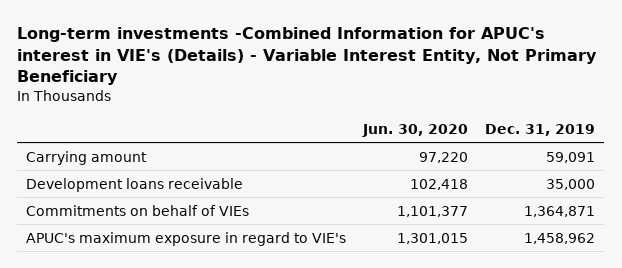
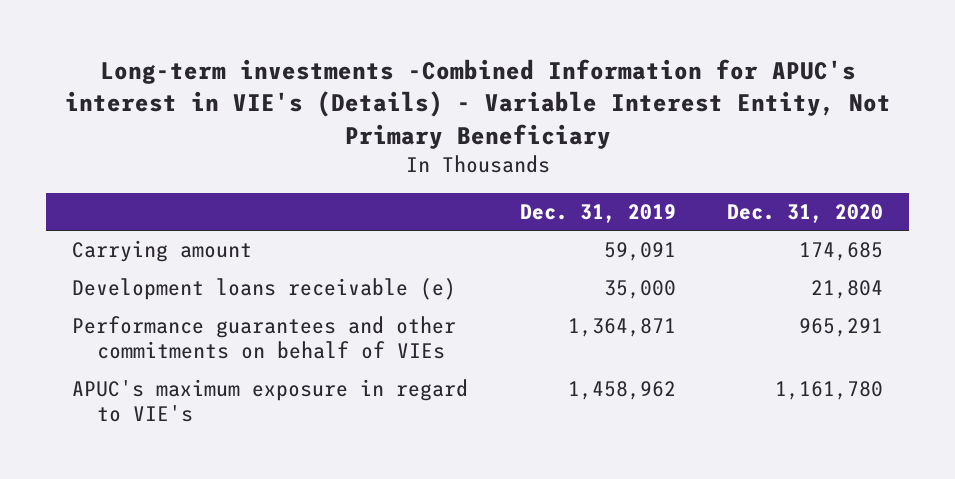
[362,123,469,137] Jun. 30, 2020 -> none
none -> [727,203,884,223] Dec. 31, 2020
[26,177,244,192] Development loans receivable -> [71,278,456,301] Development loans receivable (e)
[26,204,250,216] Commitments on behalf of VIEs -> [71,316,456,360] Performance guarantees and other commitments on behalf of VIEs

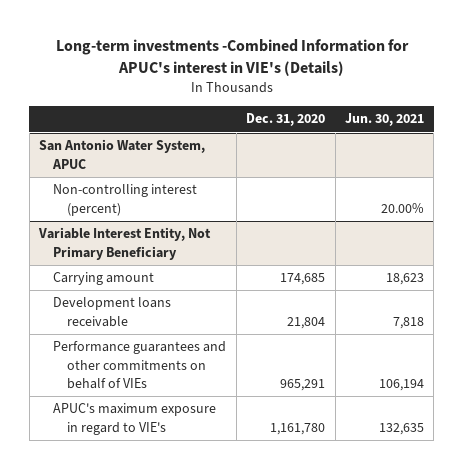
[64,58,891,149] Long-term investments -Combined Information for APUC's interest in VIE's (Details) - Variable Interest Entity, Not Primary Beneficiary -> [55,39,409,76] Long-term investments -Combined Information for APUC's interest in VIE's (Details)
[519,203,676,223] Dec. 31, 2019 -> none
none -> [344,113,424,127] Jun. 30, 2021
none -> [39,139,206,169] San Antonio Water System, APUC
none -> [53,184,198,216] Non-controlling interest (percent)
none -> [38,227,212,260] Variable Interest Entity, Not Primary Beneficiary
[71,278,456,301] Development loans receivable (e) -> [53,297,172,327] Development loans receivable

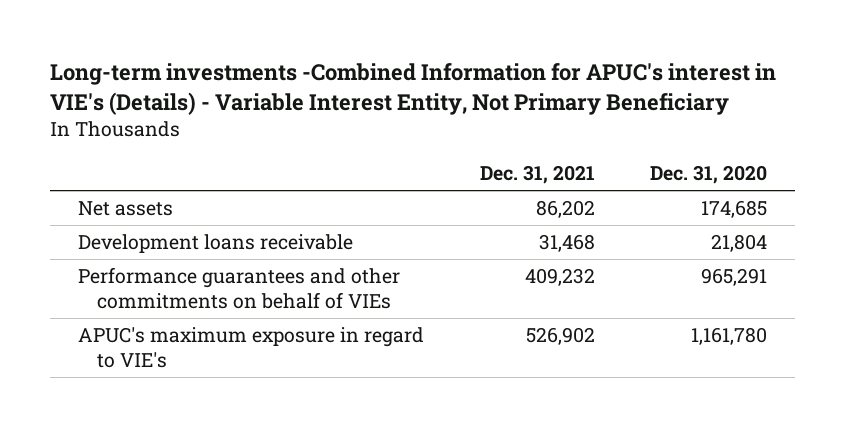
[55,39,409,76] Long-term investments -Combined Information for APUC's interest in VIE's (Details) -> [50,63,777,116] Long-term investments -Combined Information for APUC's interest in VIE's (Details) - Variable Interest Entity, Not Primary Beneficiary
[344,113,424,127] Jun. 30, 2021 -> none
none -> [479,164,595,184] Dec. 31, 2021
[39,139,206,169] San Antonio Water System, APUC -> none
[53,184,198,216] Non-controlling interest (percent) -> none
[38,227,212,260] Variable Interest Entity, Not Primary Beneficiary -> none
[53,272,155,286] Carrying amount -> [78,201,174,217] Net assets

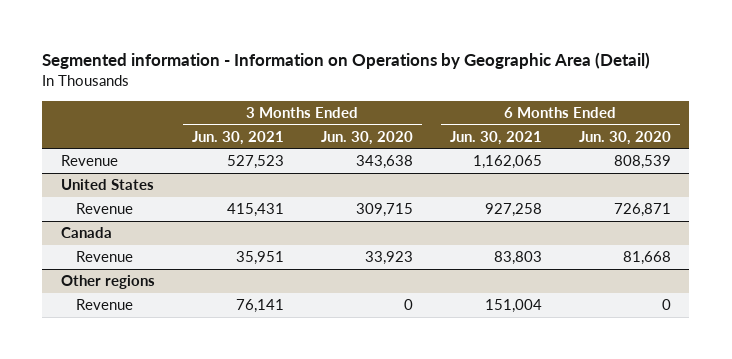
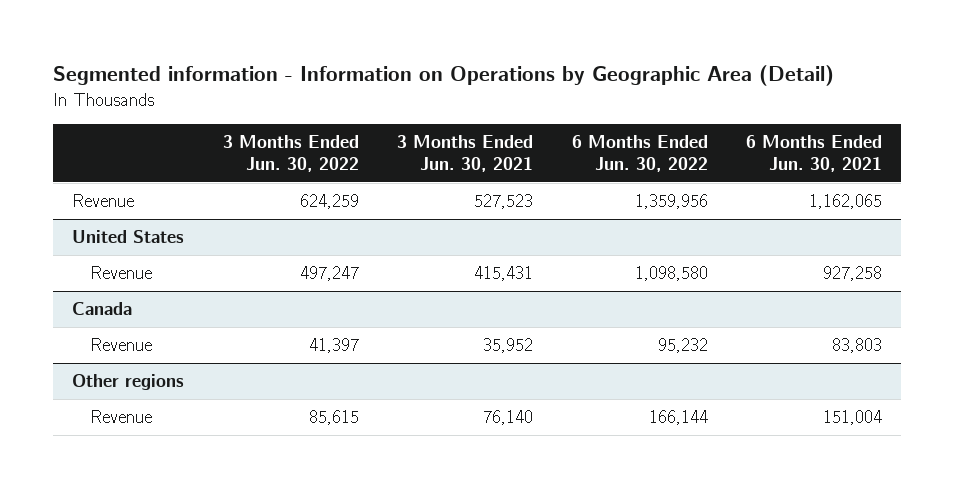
[320,130,413,145] Jun. 30, 2020 -> none
[578,130,671,145] Jun. 30, 2020 -> none
none -> [222,135,359,173] 3 Months Ended Jun. 30, 2022
none -> [571,135,708,173] 6 Months Ended Jun. 30, 2022
[235,251,284,266] 35,951 -> [483,338,534,354] 35,952
[235,299,284,314] 76,141 -> [483,410,534,426] 76,140

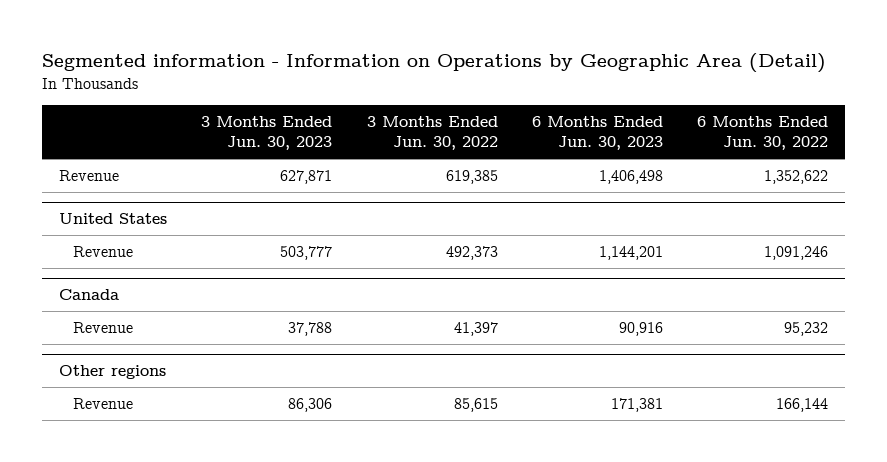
[397,135,534,173] 3 Months Ended Jun. 30, 2021 -> none
[746,135,883,173] 6 Months Ended Jun. 30, 2021 -> none
none -> [201,115,333,151] 3 Months Ended Jun. 30, 2023
none -> [531,115,663,151] 6 Months Ended Jun. 30, 2023
[299,194,359,210] 624,259 -> [445,169,498,184] 619,385
[634,194,708,210] 1,359,956 -> [763,169,828,184] 1,352,622
[299,266,359,282] 497,247 -> [445,245,498,260] 492,373
[634,266,708,282] 1,098,580 -> [763,245,828,260] 1,091,246

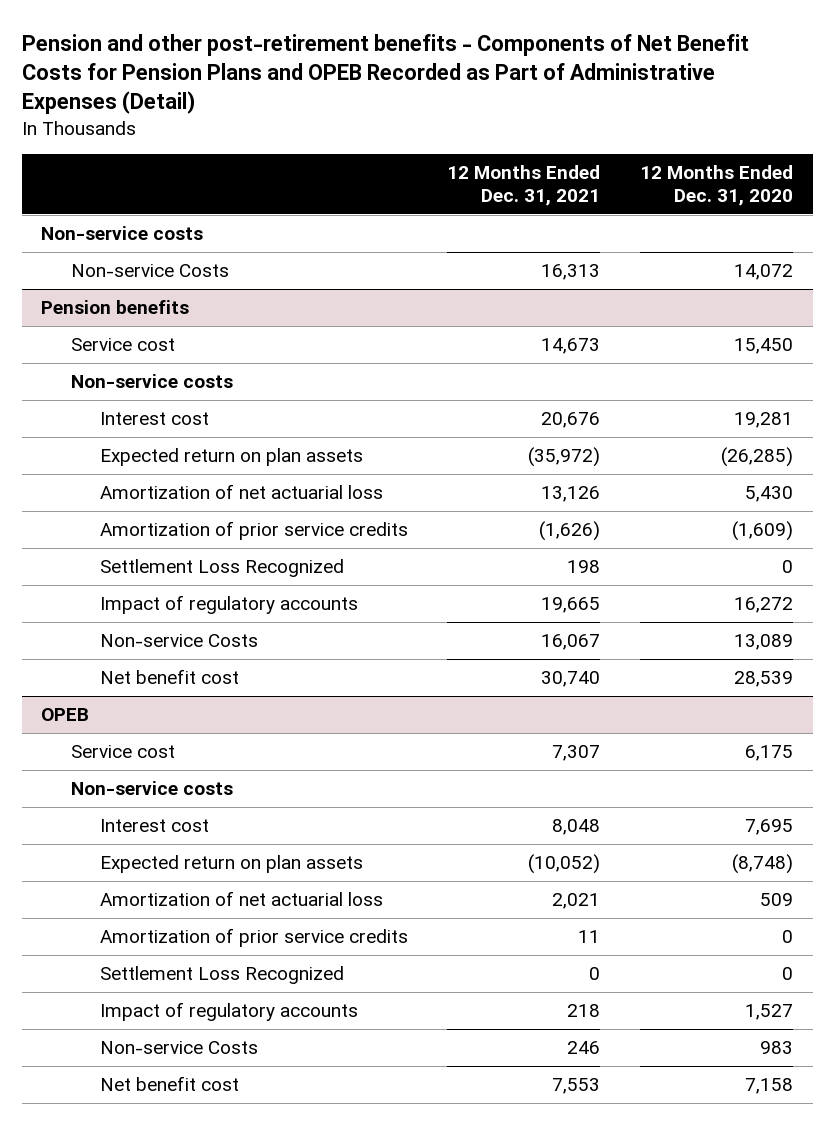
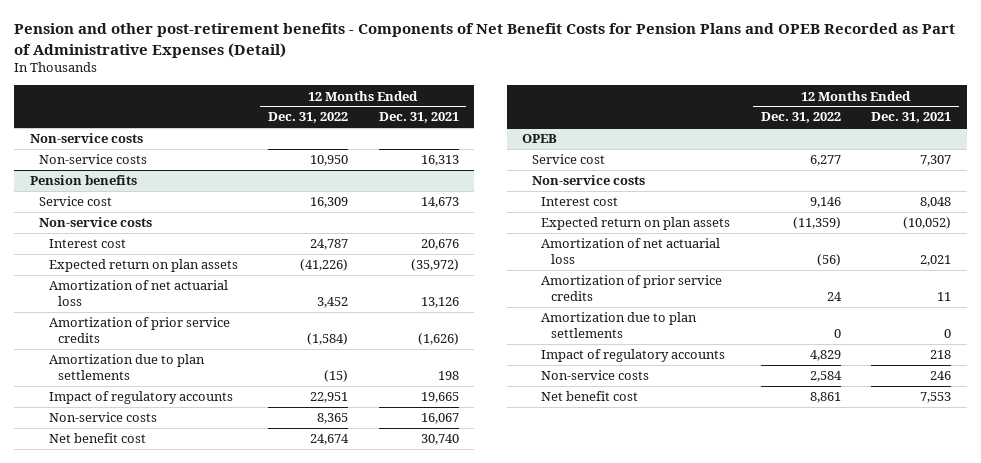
[639,164,793,207] 12 Months Ended Dec. 31, 2020 -> none
none -> [268,112,349,124] Dec. 31, 2022
[70,264,229,278] Non-service Costs -> [39,154,148,165] Non-service costs
[100,559,345,578] Settlement Loss Recognized -> [48,354,205,381] Amortization due to plan settlements
[100,634,259,648] Non-service Costs -> [48,412,157,423] Non-service costs
[100,966,345,985] Settlement Loss Recognized -> [541,312,698,339] Amortization due to plan settlements
[100,1041,259,1055] Non-service Costs -> [541,370,650,381] Non-service costs

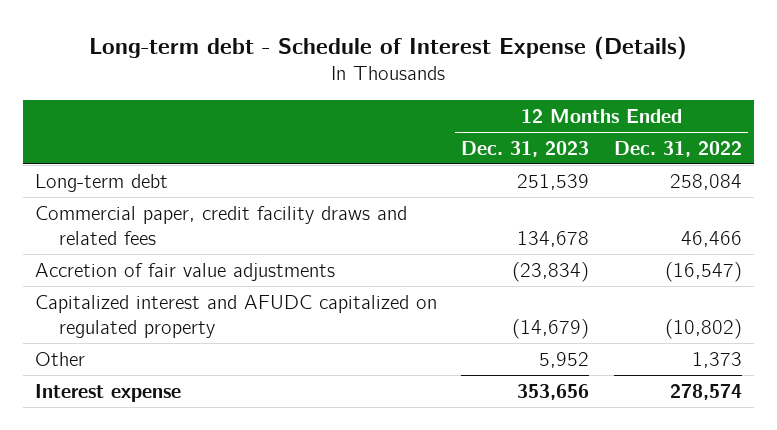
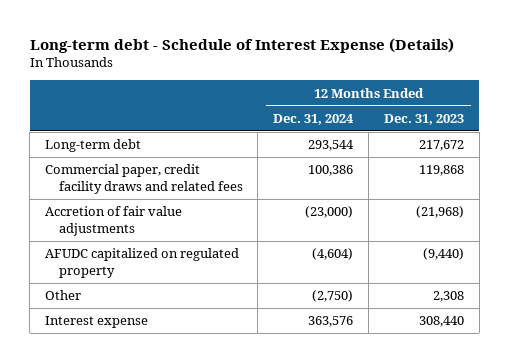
[613,140,742,157] Dec. 31, 2022 -> none
none -> [273,113,355,125] Dec. 31, 2024
[517,173,590,190] 251,539 -> [418,140,464,152] 217,672
[517,231,590,248] 134,678 -> [418,165,464,177] 119,868
[512,261,590,282] (23,834) -> [415,206,464,219] (21,968)
[35,294,438,339] Capitalized interest and AFUDC capitalized on regulated property -> [44,248,239,278] AFUDC capitalized on regulated property
[512,319,590,340] (14,679) -> [422,248,464,261] (9,440)
[539,351,590,368] 5,952 -> [432,291,464,303] 2,308
[517,383,590,400] 353,656 -> [418,316,464,328] 308,440

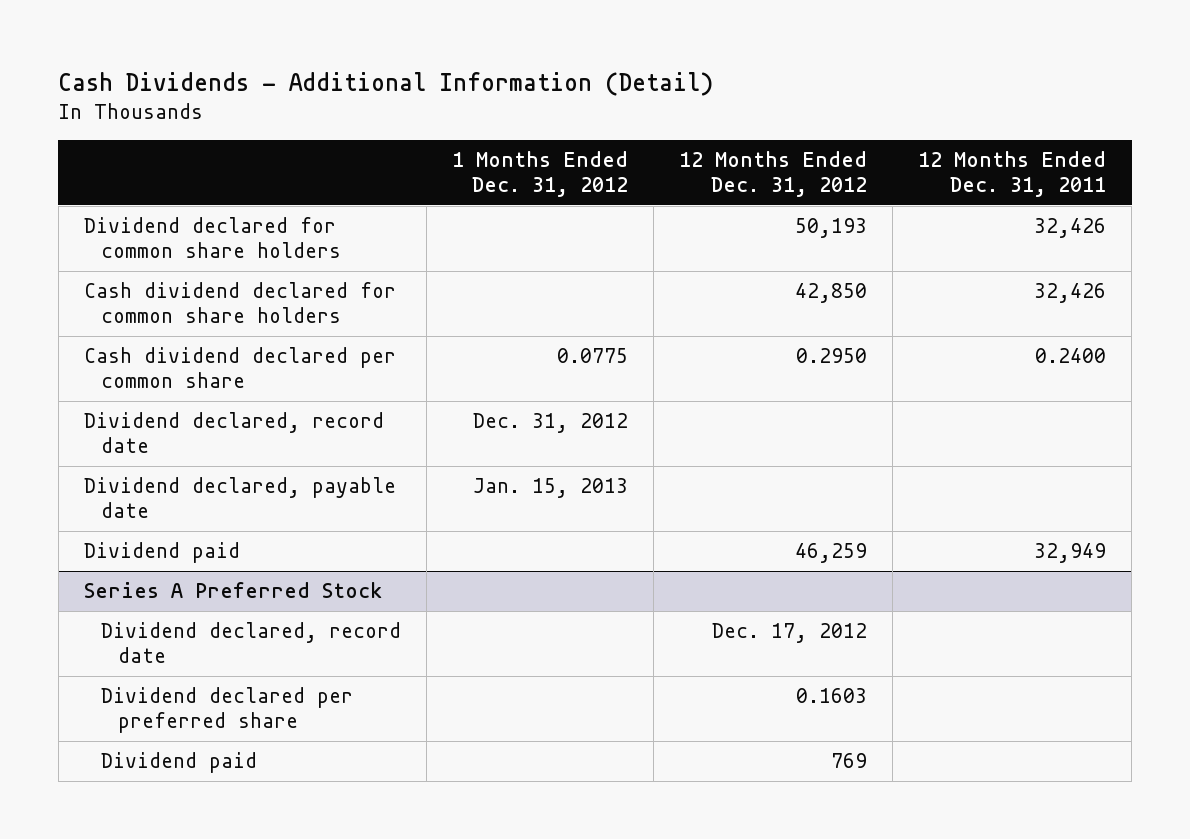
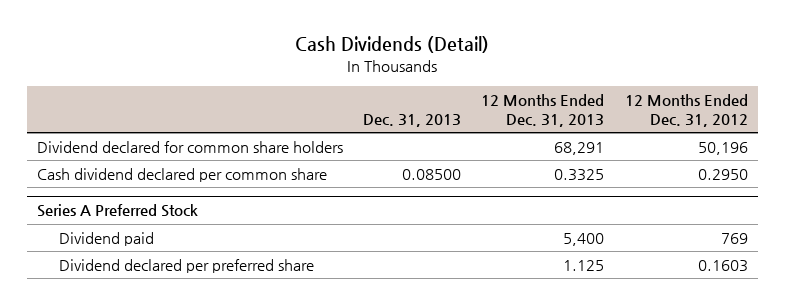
[58,71,714,96] Cash Dividends - Additional Information (Detail) -> [295,36,490,54] Cash Dividends (Detail)
[452,151,629,198] 1 Months Ended Dec. 31, 2012 -> none
[918,151,1107,198] 12 Months Ended Dec. 31, 2011 -> none
none -> [363,113,462,127] Dec. 31, 2013
none -> [481,93,605,127] 12 Months Ended Dec. 31, 2013
[83,282,396,323] Cash dividend declared for common share holders -> none
[795,218,868,239] 50,193 -> [697,141,748,155] 50,196
[83,412,384,453] Dividend declared, record date -> none
[83,477,396,518] Dividend declared, payable date -> none
[83,542,240,564] Dividend paid -> none
[101,622,402,663] Dividend declared, record date -> none
[101,687,354,733] Dividend declared per preferred share -> [59,258,315,273] Dividend declared per preferred share

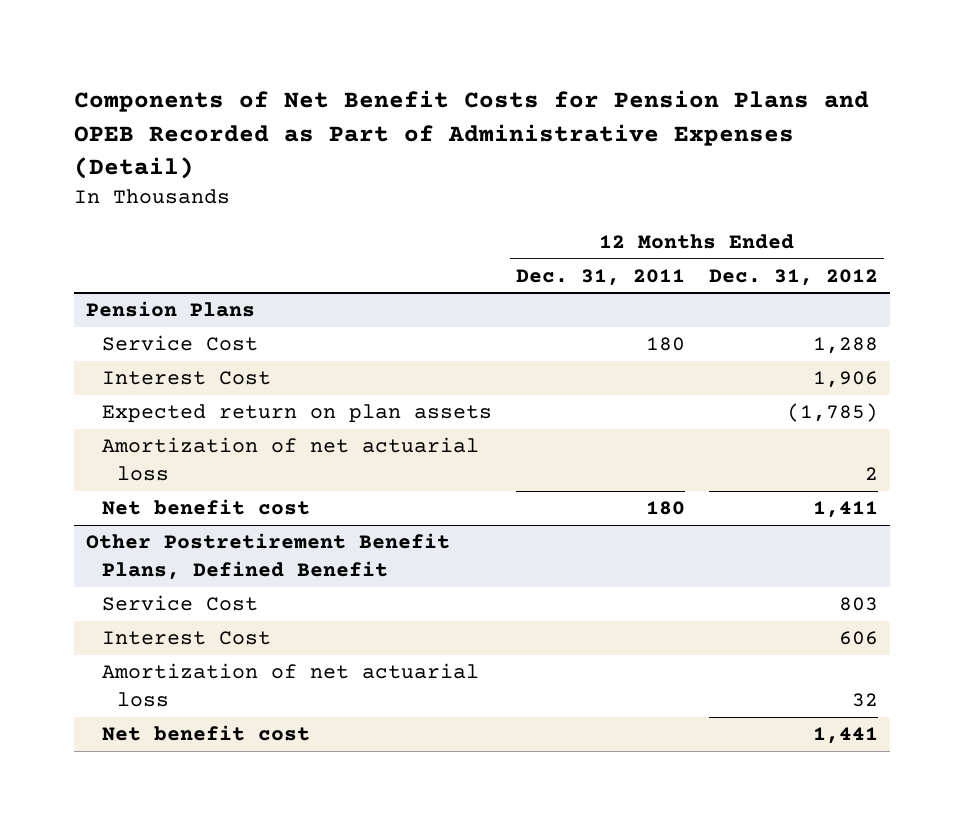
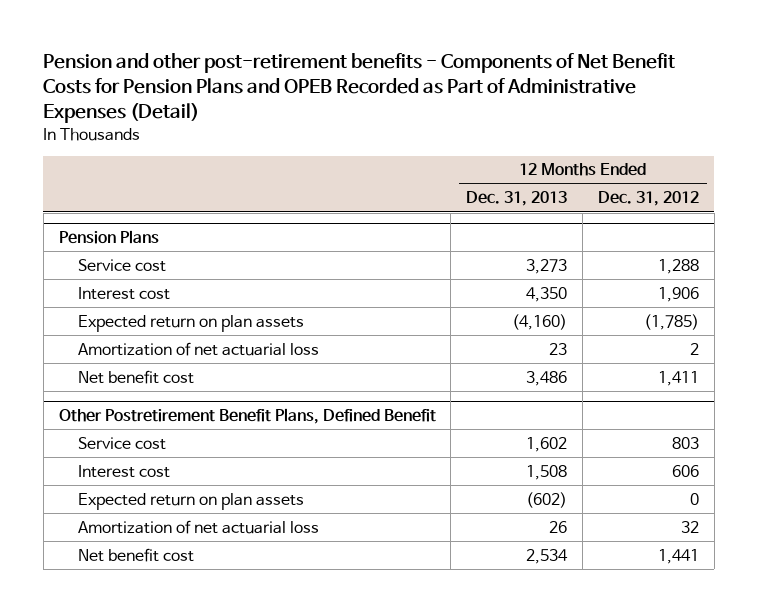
[73,90,869,179] Components of Net Benefit Costs for Pension Plans and OPEB Recorded as Part of Administrative Expenses (Detail) -> [43,53,676,123] Pension and other post-retirement benefits - Components of Net Benefit Costs for Pension Plans and OPEB Recorded as Part of Administrative Expenses (Detail)
[515,268,685,286] Dec. 31, 2011 -> none
none -> [466,191,568,207] Dec. 31, 2013
[101,335,258,352] Service Cost -> [77,258,166,272] Service cost
[101,371,271,386] Interest Cost -> [77,286,170,300] Interest cost
[101,595,258,612] Service Cost -> [77,436,166,450] Service cost
[101,631,271,646] Interest Cost -> [77,464,170,478] Interest cost
none -> [77,492,304,510] Expected return on plan assets

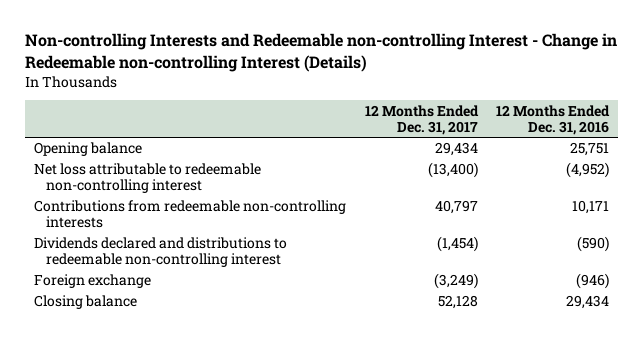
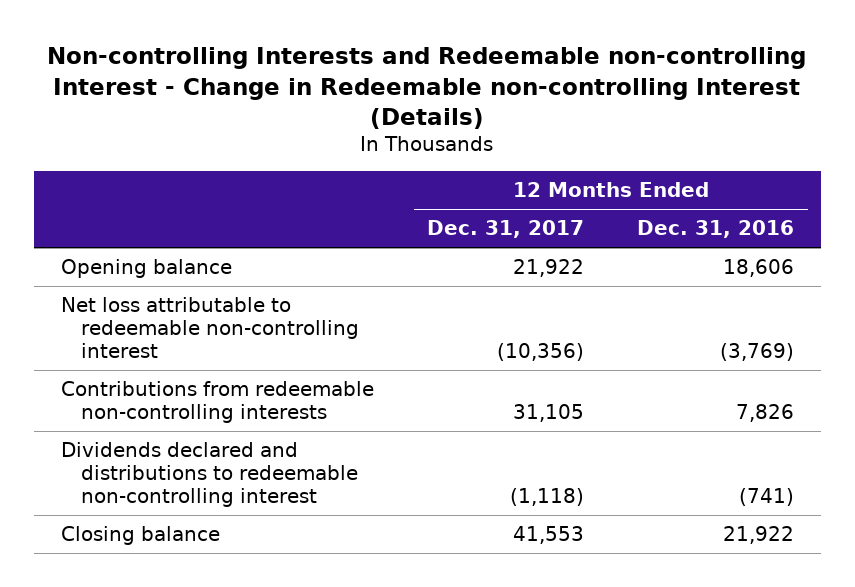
[34,274,152,289] Foreign exchange -> none
[434,142,478,157] 29,434 -> [512,259,584,278] 21,922
[570,142,610,157] 25,751 -> [723,259,795,278] 18,606
[427,162,478,179] (13,400) -> [496,342,584,361] (10,356)
[566,162,610,179] (4,952) -> [720,342,795,361] (3,769)
[434,200,478,215] 40,797 -> [512,404,584,423] 31,105
[572,200,610,215] 10,171 -> [736,404,795,423] 7,826
[436,236,478,253] (1,454) -> [509,487,584,506] (1,118)
[577,236,610,253] (590) -> [739,487,795,506] (741)
[437,295,478,310] 52,128 -> [512,526,584,545] 41,553
[566,295,610,310] 29,434 -> [723,526,795,545] 21,922

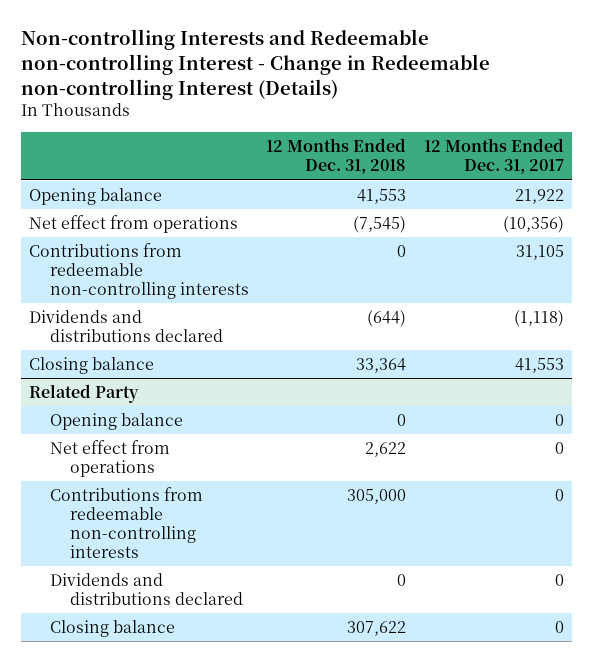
[637,220,795,239] Dec. 31, 2016 -> none
none -> [266,138,407,175] 12 Months Ended Dec. 31, 2018
[60,297,360,358] Net loss attributable to redeemable non-controlling interest -> [29,214,239,233] Net effect from operations
[60,442,359,507] Dividends declared and distributions to redeemable non-controlling interest -> [29,309,223,342] Dividends and distributions declared
none -> [29,383,140,403] Related Party
none -> [49,412,183,430] Opening balance
none -> [49,439,170,477] Net effect from operations
none -> [49,486,203,559] Contributions from redeemable non-controlling interests
none -> [49,572,243,605] Dividends and distributions declared
none -> [49,619,175,637] Closing balance

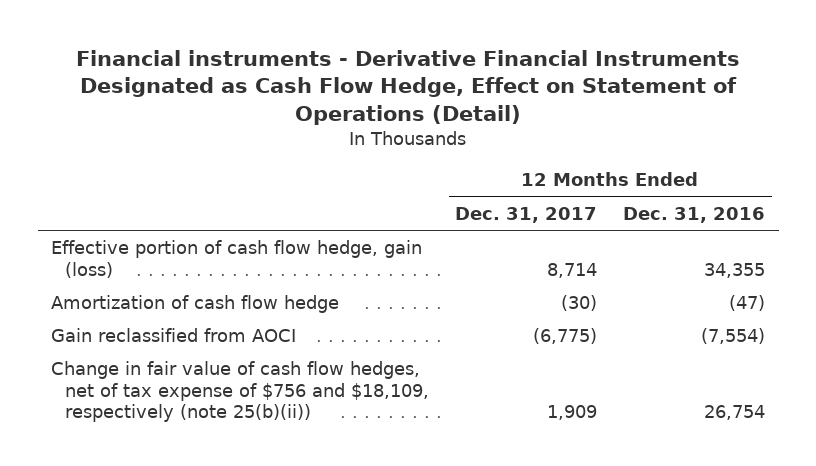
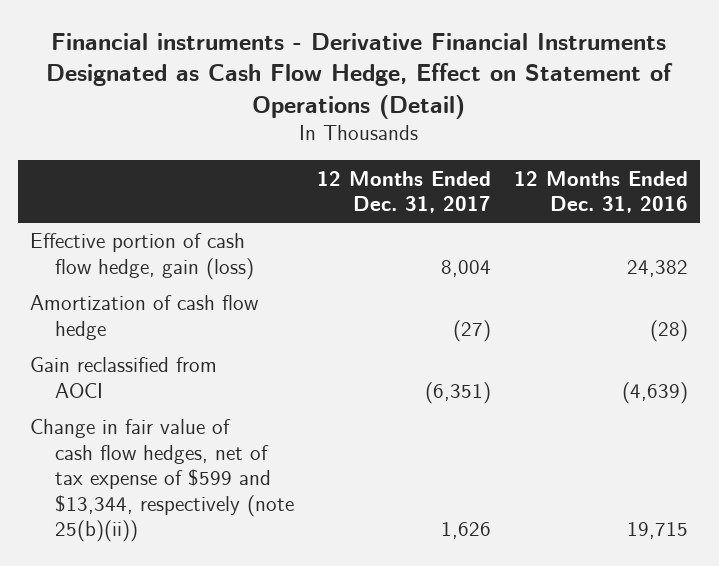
[547,262,598,278] 8,714 -> [441,259,492,277] 8,004
[704,262,766,278] 34,355 -> [627,259,689,277] 24,382
[561,295,598,312] (30) -> [453,319,492,342] (27)
[729,295,766,312] (47) -> [650,319,689,342] (28)
[533,328,598,345] (6,775) -> [425,381,492,404] (6,351)
[701,328,766,345] (7,554) -> [622,381,689,404] (4,639)
[50,361,430,423] Change in fair value of cash flow hedges, net of tax expense of $756 and $18,109, respectively (note 25(b)(ii)) -> [30,419,294,543] Change in fair value of cash flow hedges, net of tax expense of $599 and $13,344, respectively (note 25(b)(ii))
[547,405,598,421] 1,909 -> [441,522,492,540] 1,626
[704,405,766,421] 26,754 -> [627,522,689,540] 19,715

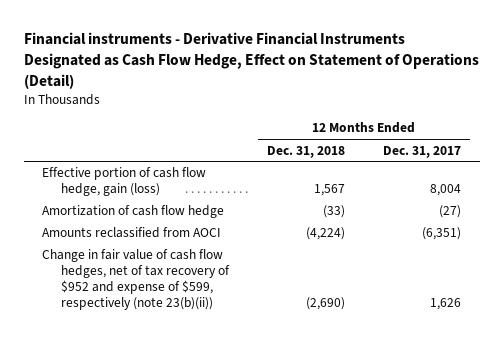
[514,170,689,214] 12 Months Ended Dec. 31, 2016 -> none
none -> [266,145,345,158] Dec. 31, 2018
[30,357,218,398] Gain reclassified from AOCI -> [42,227,222,239] Amounts reclassified from AOCI
[30,419,294,543] Change in fair value of cash flow hedges, net of tax expense of $599 and $13,344, respectively (note 25(b)(ii)) -> [42,249,231,311] Change in fair value of cash flow hedges, net of tax recovery of $952 and expense of $599, respectively (note 23(b)(ii))

